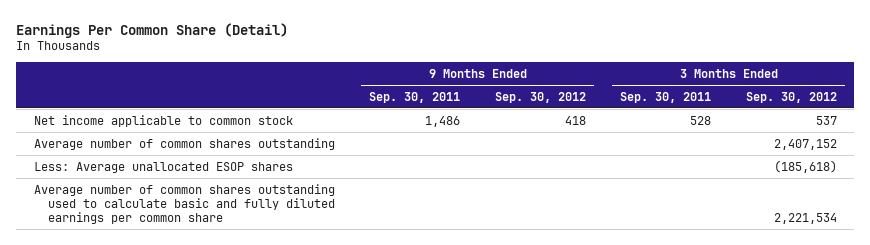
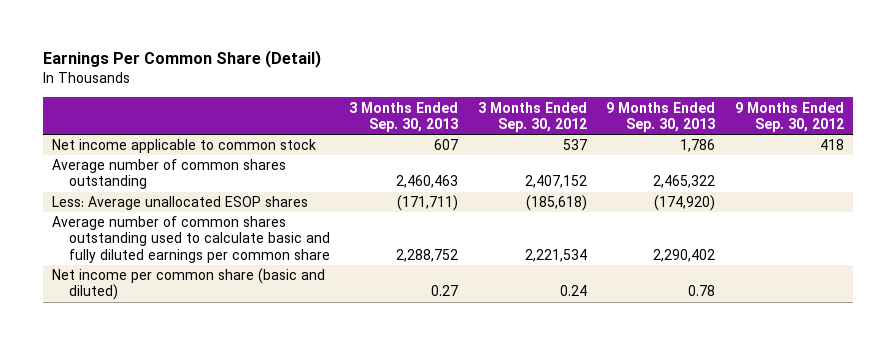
[369,91,461,103] Sep. 30, 2011 -> none
[620,91,712,103] Sep. 30, 2011 -> none
none -> [349,101,459,132] 3 Months Ended Sep. 30, 2013
none -> [606,101,716,132] 9 Months Ended Sep. 30, 2013
none -> [52,268,326,301] Net income per common share (basic and diluted)

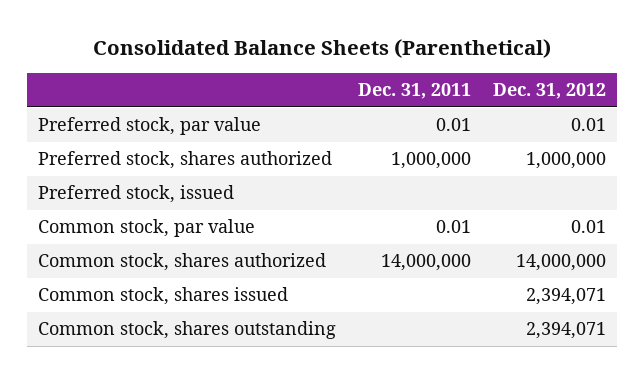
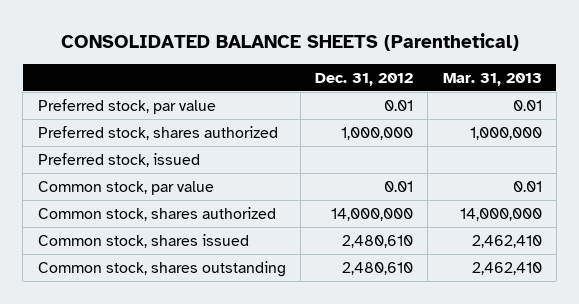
[93,39,552,59] Consolidated Balance Sheets (Parenthetical) -> [60,33,519,52] CONSOLIDATED BALANCE SHEETS (Parenthetical)
[358,83,472,100] Dec. 31, 2011 -> none
none -> [442,73,542,87] Mar. 31, 2013
[525,288,606,306] 2,394,071 -> [342,234,414,248] 2,480,610
[525,322,606,340] 2,394,071 -> [342,261,414,275] 2,480,610

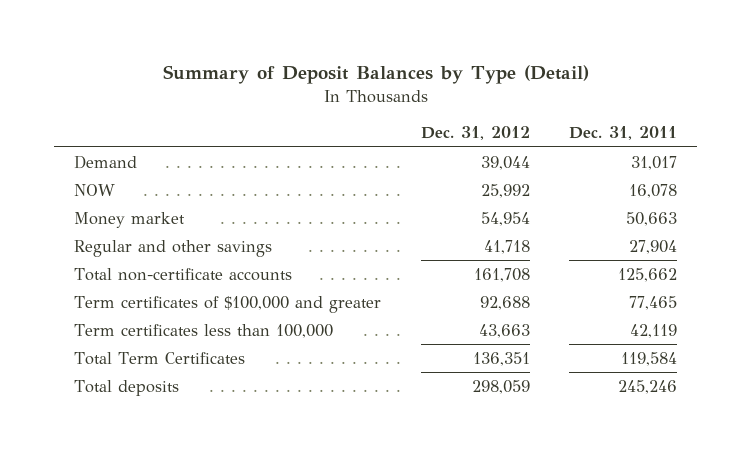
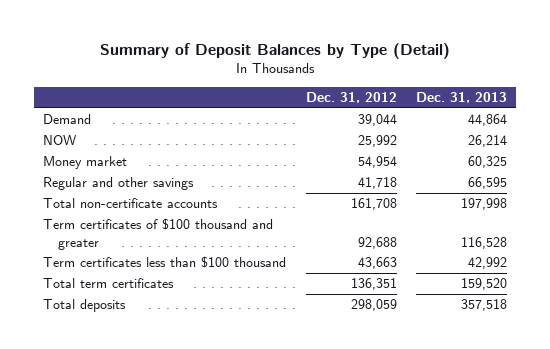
[569,126,678,141] Dec. 31, 2011 -> none
none -> [415,92,507,104] Dec. 31, 2013
[73,295,381,313] Term certificates of $100,000 and greater -> [43,218,274,250] Term certificates of $100 thousand and greater
[73,323,333,338] Term certificates less than 100,000 -> [43,256,287,269] Term certificates less than $100 thousand
[73,351,245,365] Total Term Certificates -> [43,278,175,289] Total term certificates

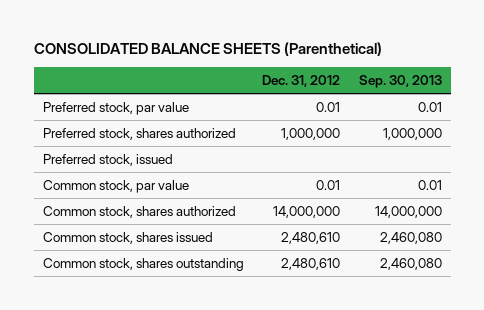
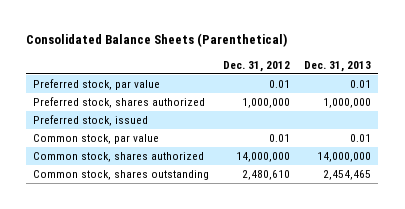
[33,42,382,57] CONSOLIDATED BALANCE SHEETS (Parenthetical) -> [26,33,288,48] Consolidated Balance Sheets (Parenthetical)
[358,75,442,89] Sep. 30, 2013 -> none
none -> [304,60,372,72] Dec. 31, 2013
[42,231,213,244] Common stock, shares issued -> none

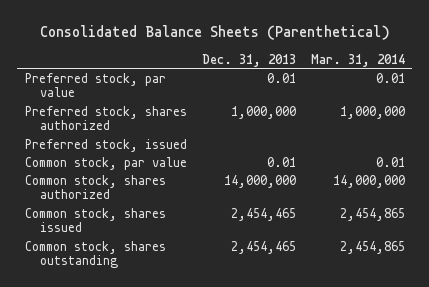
[223,60,291,72] Dec. 31, 2012 -> none
none -> [310,53,405,67] Mar. 31, 2014
none -> [24,207,166,233] Common stock, shares issued

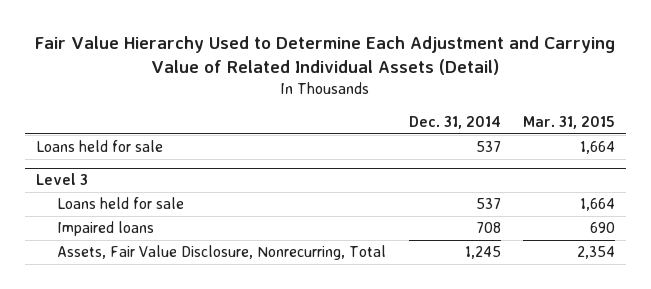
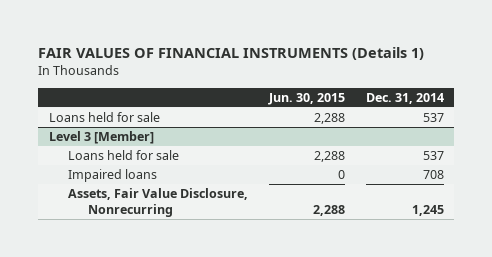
[35,36,616,76] Fair Value Hierarchy Used to Determine Each Adjustment and Carrying Value of Related Individual Assets (Detail) -> [38,47,425,61] FAIR VALUES OF FINANCIAL INSTRUMENTS (Details 1)
[522,116,615,130] Mar. 31, 2015 -> none
none -> [268,92,346,105] Jun. 30, 2015
[36,173,89,186] Level 3 -> [48,131,154,145] Level 3 [Member]
[57,245,387,261] Assets, Fair Value Disclosure, Nonrecurring, Total -> [68,188,249,217] Assets, Fair Value Disclosure, Nonrecurring

